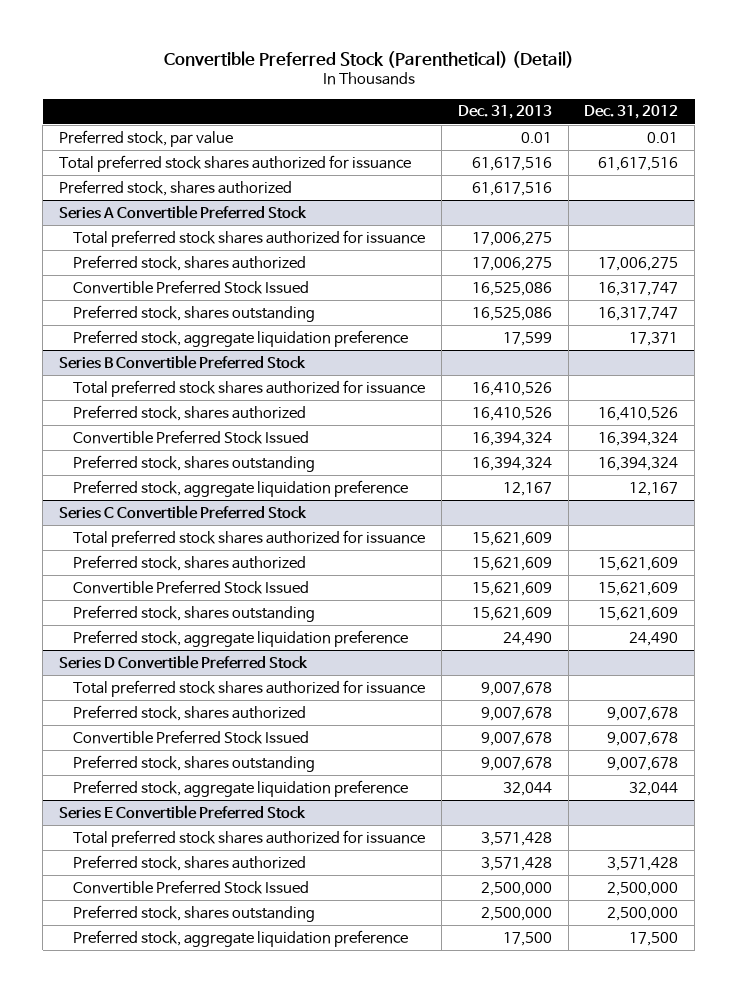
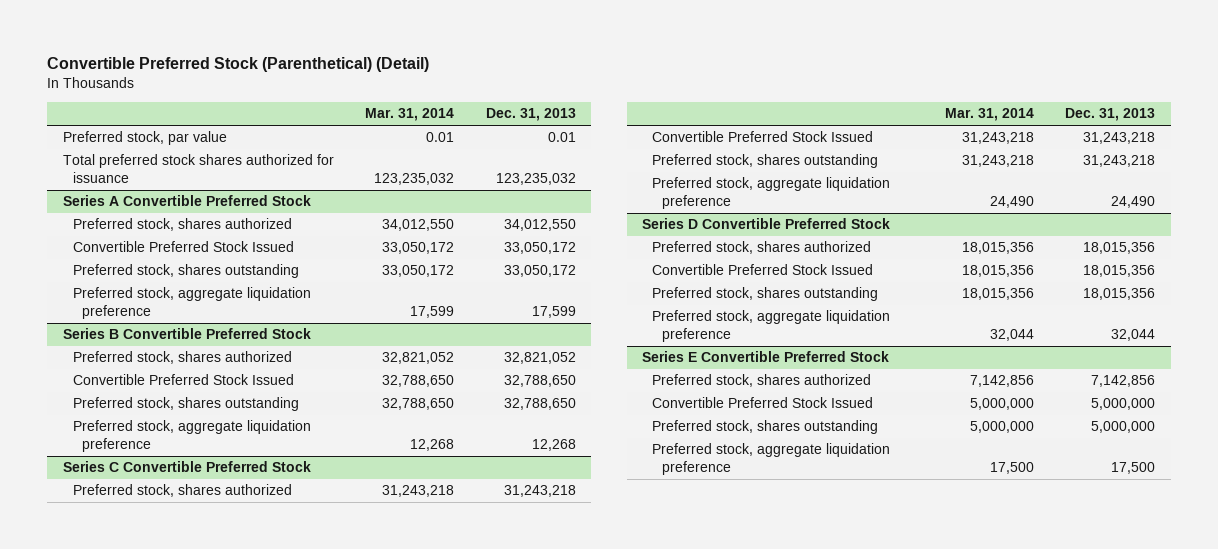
[584,105,679,120] Dec. 31, 2012 -> none
none -> [365,108,455,122] Mar. 31, 2014
[58,179,292,196] Preferred stock, shares authorized -> none
[471,156,552,171] 61,617,516 -> [495,173,576,186] 123,235,032
[72,229,425,247] Total preferred stock shares authorized for issuance -> none
[471,256,552,271] 17,006,275 -> [503,219,576,232] 34,012,550
[471,281,552,296] 16,525,086 -> [503,242,576,255] 33,050,172
[471,306,552,321] 16,525,086 -> [503,265,576,278] 33,050,172
[72,379,425,397] Total preferred stock shares authorized for issuance -> none
[471,406,552,421] 16,410,526 -> [503,352,576,365] 32,821,052
[471,431,552,446] 16,394,324 -> [503,375,576,388] 32,788,650
[471,456,552,471] 16,394,324 -> [503,398,576,411] 32,788,650
[502,481,552,496] 12,167 -> [531,439,576,452] 12,268
[72,529,425,547] Total preferred stock shares authorized for issuance -> none
[471,556,552,571] 15,621,609 -> [503,485,576,498] 31,243,218
[471,581,552,596] 15,621,609 -> [1083,132,1156,145] 31,243,218
[471,606,552,621] 15,621,609 -> [1083,155,1156,168] 31,243,218
[72,679,425,697] Total preferred stock shares authorized for issuance -> none
[480,706,552,721] 9,007,678 -> [1083,242,1156,255] 18,015,356
[480,731,552,746] 9,007,678 -> [1083,265,1156,278] 18,015,356
[480,756,552,771] 9,007,678 -> [1083,288,1156,301] 18,015,356
[72,829,425,847] Total preferred stock shares authorized for issuance -> none
[480,856,552,871] 3,571,428 -> [1091,375,1156,388] 7,142,856
[480,881,552,896] 2,500,000 -> [1091,398,1156,411] 5,000,000
[480,906,552,921] 2,500,000 -> [1091,421,1156,434] 5,000,000

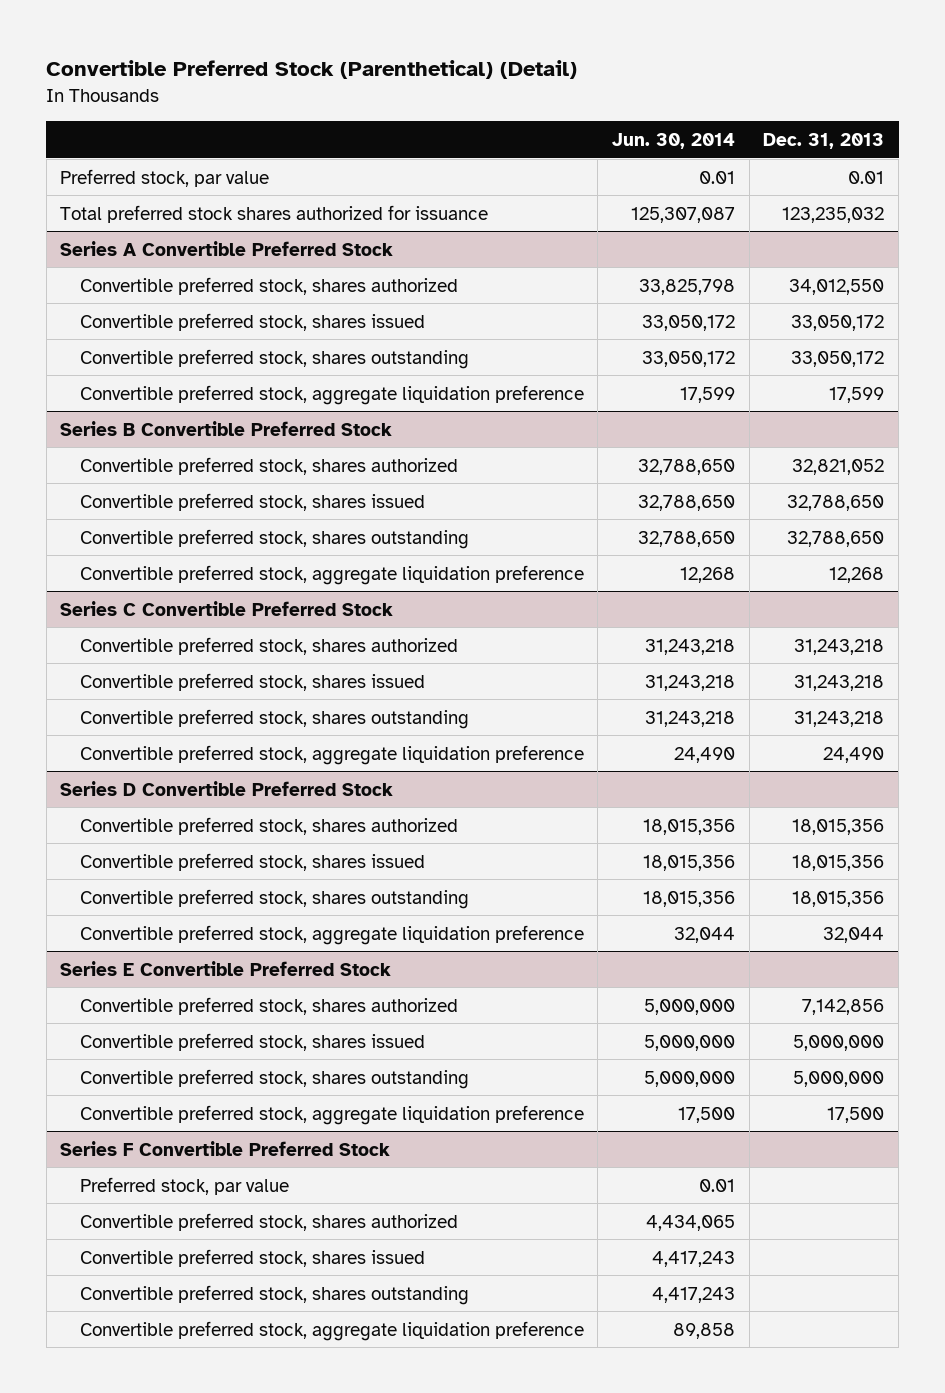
[365,108,455,122] Mar. 31, 2014 -> none
none -> [612,132,736,149] Jun. 30, 2014
[72,218,292,232] Preferred stock, shares authorized -> [79,276,458,295] Convertible preferred stock, shares authorized
[72,241,294,253] Convertible Preferred Stock Issued -> [79,312,425,331] Convertible preferred stock, shares issued
[72,264,299,279] Preferred stock, shares outstanding -> [79,348,469,369] Convertible preferred stock, shares outstanding
[72,287,311,320] Preferred stock, aggregate liquidation preference -> [79,384,584,405] Convertible preferred stock, aggregate liquidation preference
[72,351,292,365] Preferred stock, shares authorized -> [79,456,458,475] Convertible preferred stock, shares authorized
[72,374,294,386] Convertible Preferred Stock Issued -> [79,492,425,511] Convertible preferred stock, shares issued
[72,397,299,412] Preferred stock, shares outstanding -> [79,528,469,549] Convertible preferred stock, shares outstanding
[72,420,311,453] Preferred stock, aggregate liquidation preference -> [79,564,584,585] Convertible preferred stock, aggregate liquidation preference
[72,484,292,498] Preferred stock, shares authorized -> [79,636,458,655] Convertible preferred stock, shares authorized
[652,131,874,143] Convertible Preferred Stock Issued -> [79,672,425,691] Convertible preferred stock, shares issued
[652,154,879,169] Preferred stock, shares outstanding -> [79,708,469,729] Convertible preferred stock, shares outstanding
[652,177,891,210] Preferred stock, aggregate liquidation preference -> [79,744,584,765] Convertible preferred stock, aggregate liquidation preference
[652,241,872,255] Preferred stock, shares authorized -> [79,816,458,835] Convertible preferred stock, shares authorized
[652,264,874,276] Convertible Preferred Stock Issued -> [79,852,425,871] Convertible preferred stock, shares issued
[652,287,879,302] Preferred stock, shares outstanding -> [79,888,469,909] Convertible preferred stock, shares outstanding
[652,310,891,343] Preferred stock, aggregate liquidation preference -> [79,924,584,945] Convertible preferred stock, aggregate liquidation preference
[652,374,872,388] Preferred stock, shares authorized -> [79,996,458,1015] Convertible preferred stock, shares authorized
[652,397,874,409] Convertible Preferred Stock Issued -> [79,1032,425,1051] Convertible preferred stock, shares issued
[652,420,879,435] Preferred stock, shares outstanding -> [79,1068,469,1089] Convertible preferred stock, shares outstanding
[652,443,891,476] Preferred stock, aggregate liquidation preference -> [79,1104,584,1125] Convertible preferred stock, aggregate liquidation preference
none -> [60,1140,391,1156] Series F Convertible Preferred Stock
none -> [79,1176,289,1195] Preferred stock, par value
none -> [79,1212,458,1231] Convertible preferred stock, shares authorized
none -> [79,1248,425,1267] Convertible preferred stock, shares issued
none -> [79,1284,469,1305] Convertible preferred stock, shares outstanding
none -> [79,1320,584,1341] Convertible preferred stock, aggregate liquidation preference

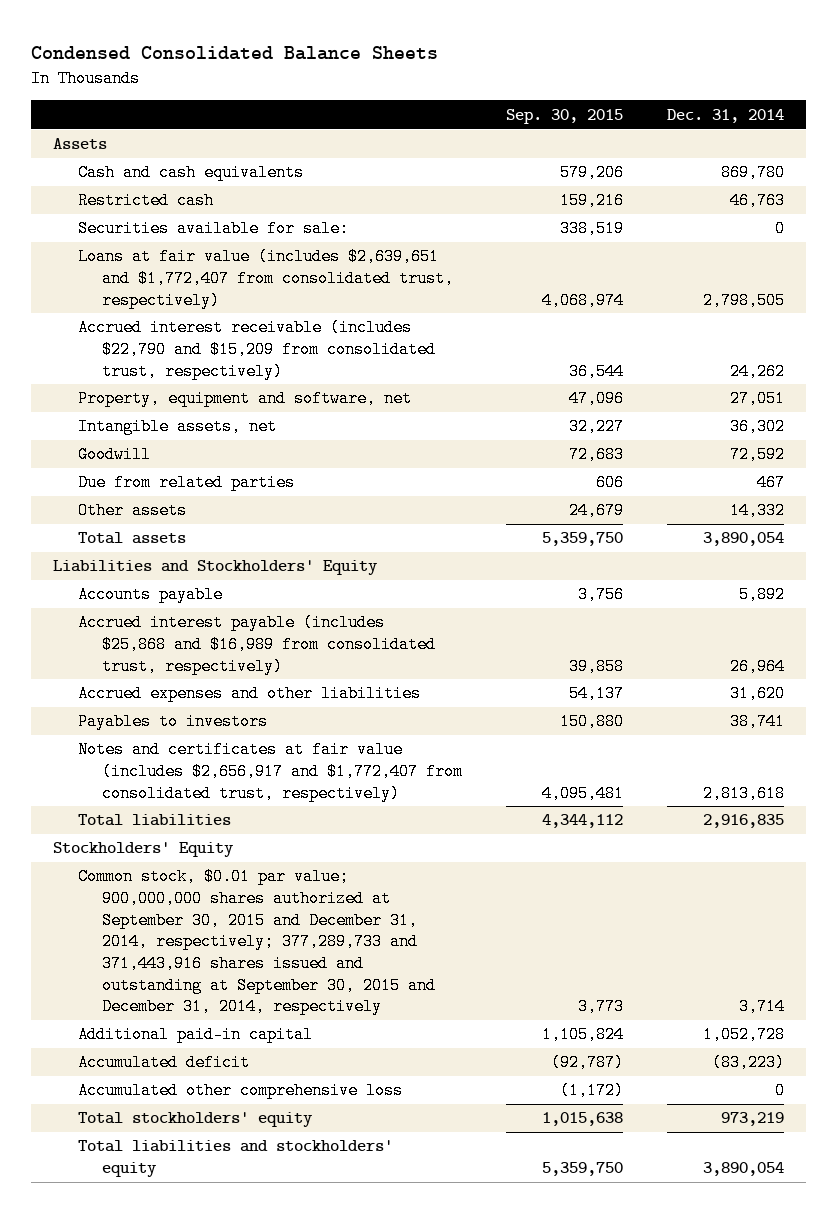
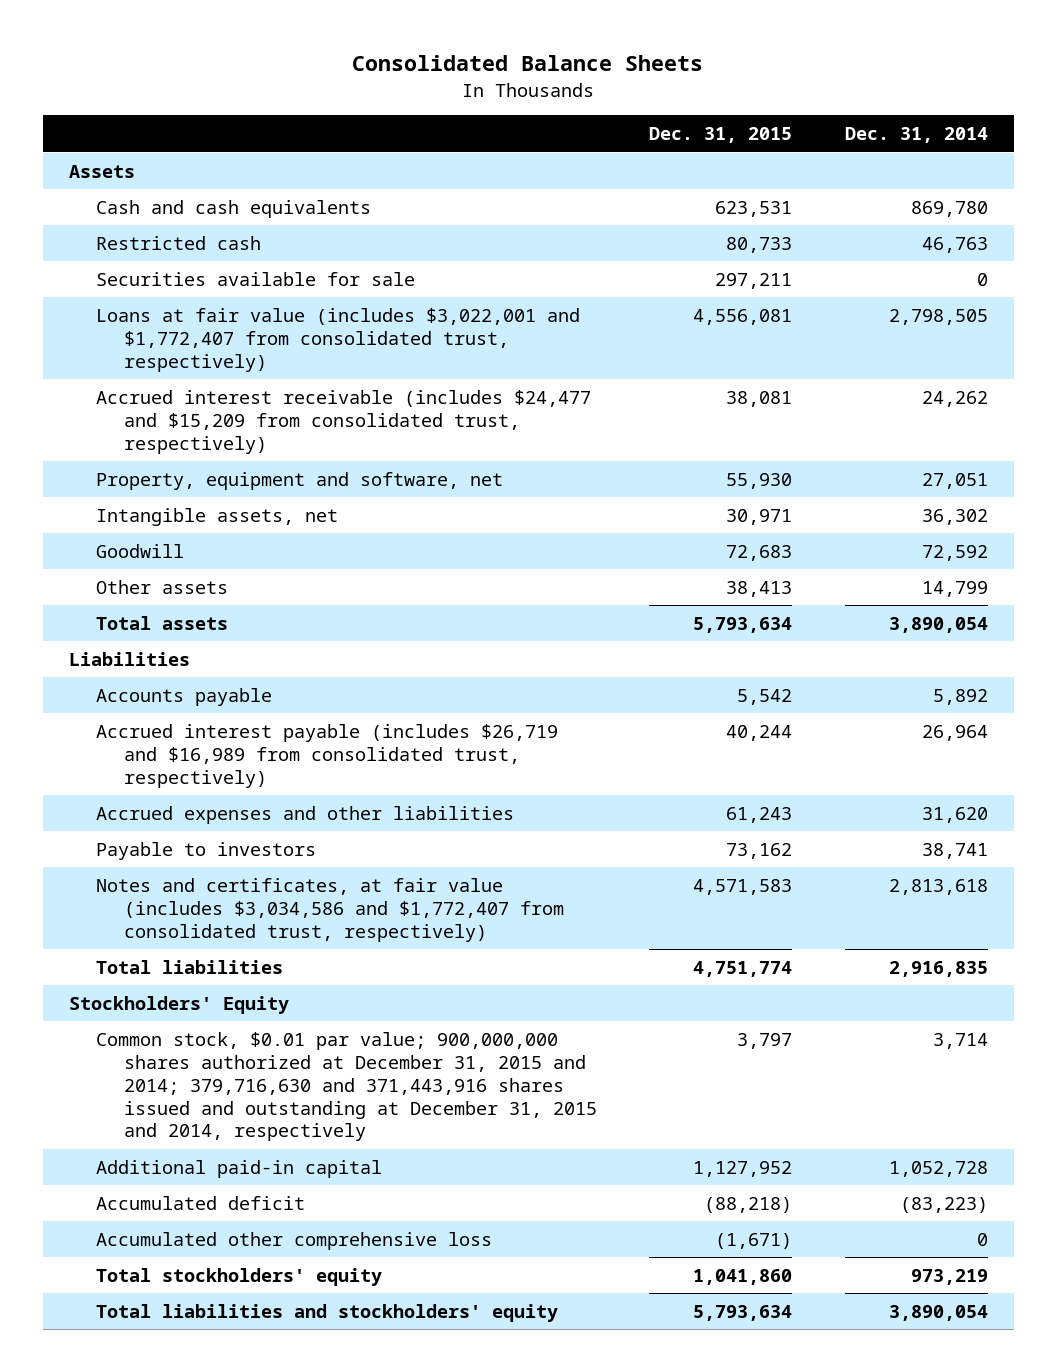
[31,45,439,60] Condensed Consolidated Balance Sheets -> [352,55,704,72] Consolidated Balance Sheets
[506,108,624,124] Sep. 30, 2015 -> none
none -> [649,127,793,144] Dec. 31, 2015
[77,220,349,238] Securities available for sale: -> [96,271,416,286] Securities available for sale
[77,248,455,309] Loans at fair value (includes $2,639,651 and $1,772,407 from consolidated trust, respectively) -> [96,307,581,372] Loans at fair value (includes $3,022,001 and $1,772,407 from consolidated trust, respectively)
[77,319,437,380] Accrued interest receivable (includes $22,790 and $15,209 from consolidated trust, respectively) -> [96,389,592,454] Accrued interest receivable (includes $24,477 and $15,209 from consolidated trust, respectively)
[77,474,295,492] Due from related parties -> none
[729,502,785,520] 14,332 -> [921,580,988,597] 14,799
[53,560,379,576] Liabilities and Stockholders' Equity -> [68,651,190,666] Liabilities
[77,614,437,675] Accrued interest payable (includes $25,868 and $16,989 from consolidated trust, respectively) -> [96,723,559,788] Accrued interest payable (includes $26,719 and $16,989 from consolidated trust, respectively)
[77,713,268,731] Payables to investors -> [96,841,317,860] Payable to investors
[77,741,464,802] Notes and certificates at fair value (includes $2,656,917 and $1,772,407 from consolidated trust, respectively) -> [96,877,564,942] Notes and certificates, at fair value (includes $3,034,586 and $1,772,407 from consolidated trust, respectively)
[77,868,437,1016] Common stock, $0.01 par value; 900,000,000 shares authorized at September 30, 2015 and December 31, 2014, respectively; 377,289,733 and 371,443,916 shares issued and outstanding at September 30, 2015 and December 31, 2014, respectively -> [96,1031,597,1142] Common stock, $0.01 par value; 900,000,000 shares authorized at December 31, 2015 and 2014; 379,716,630 and 371,443,916 shares issued and outstanding at December 31, 2015 and 2014, respectively

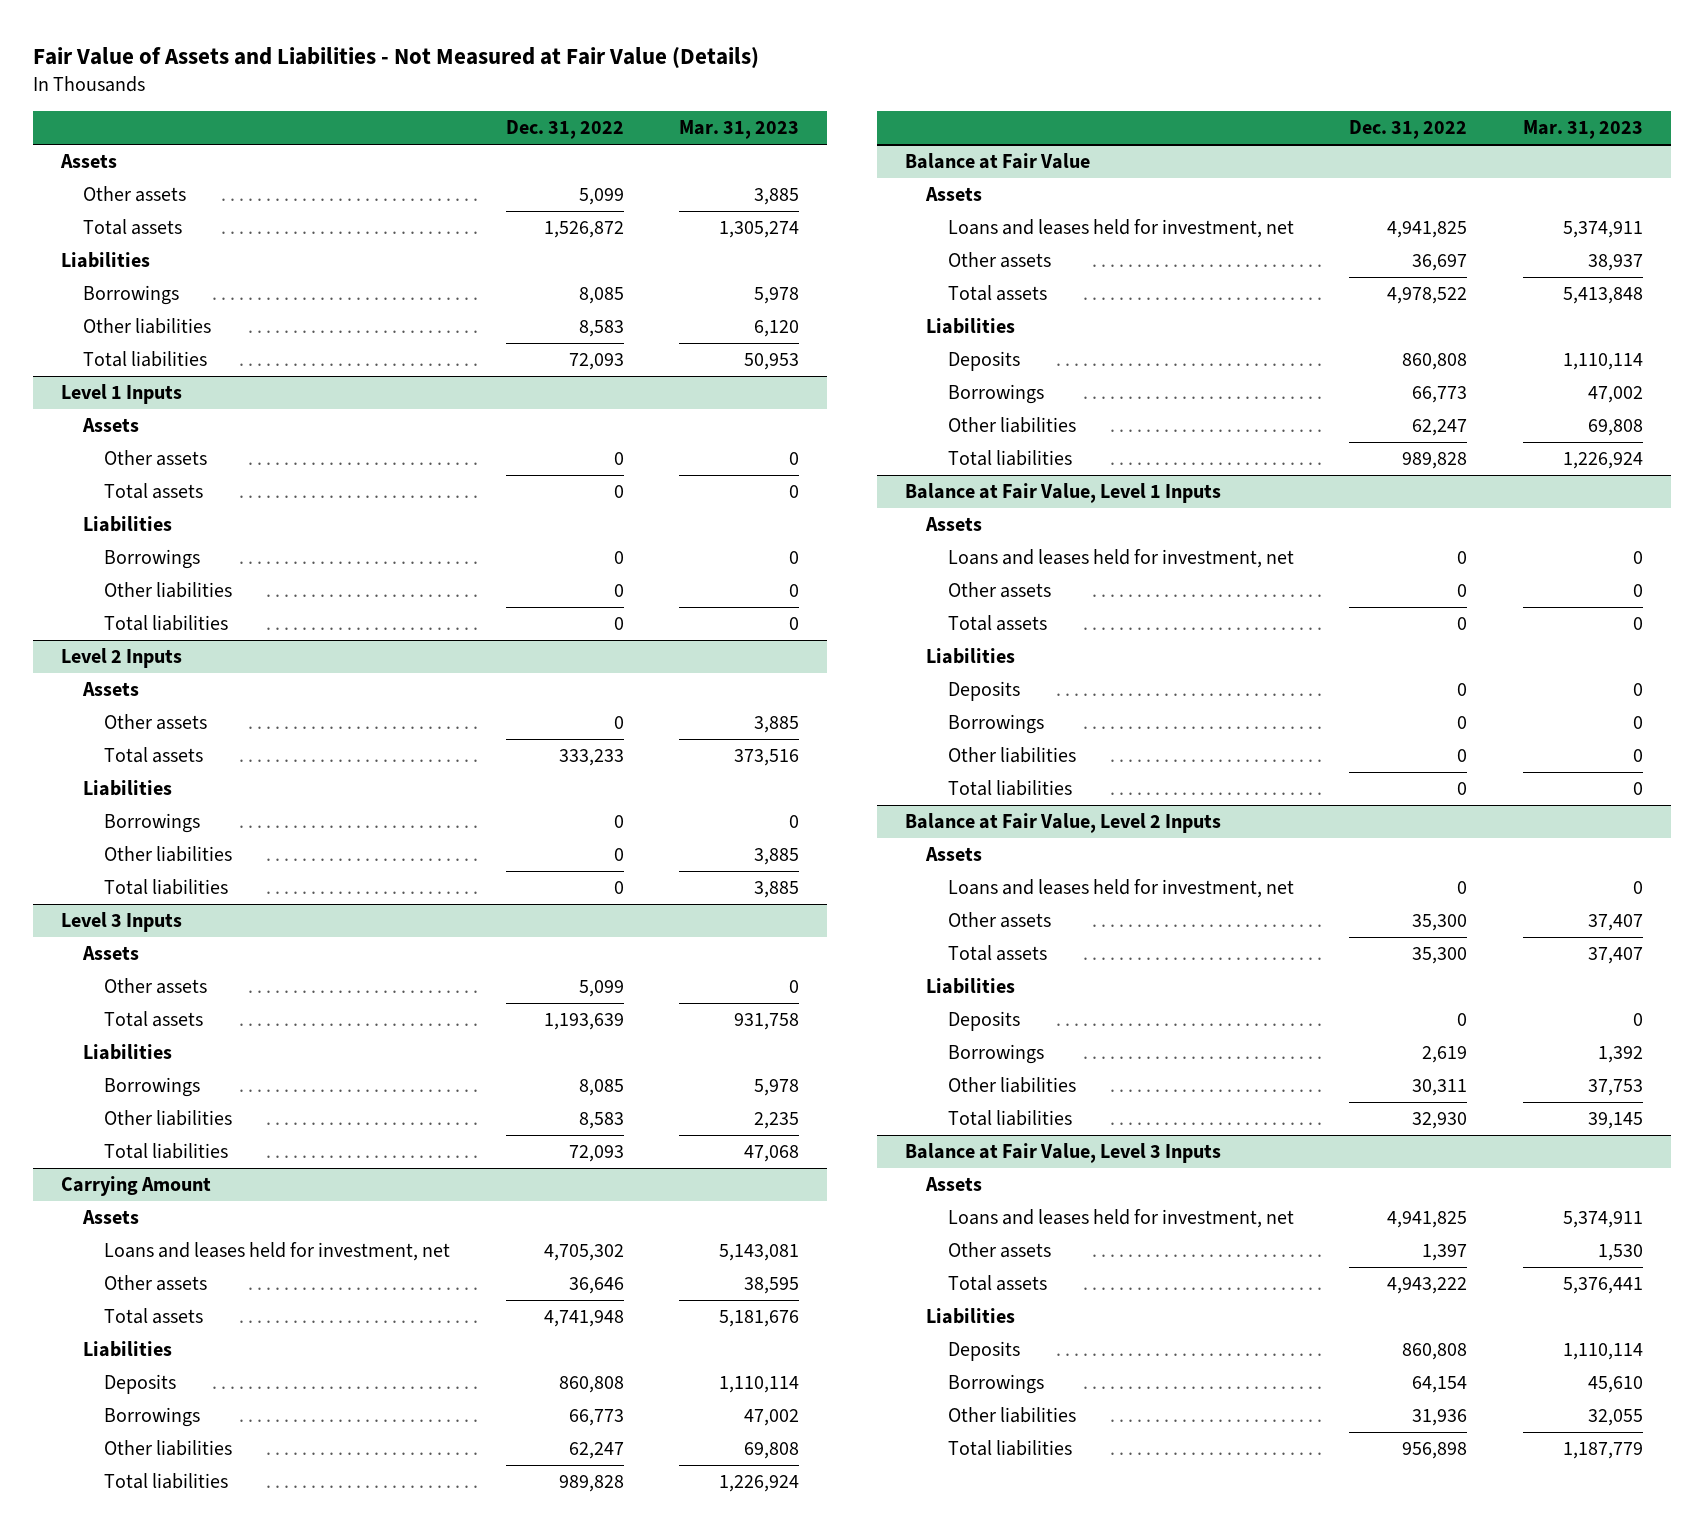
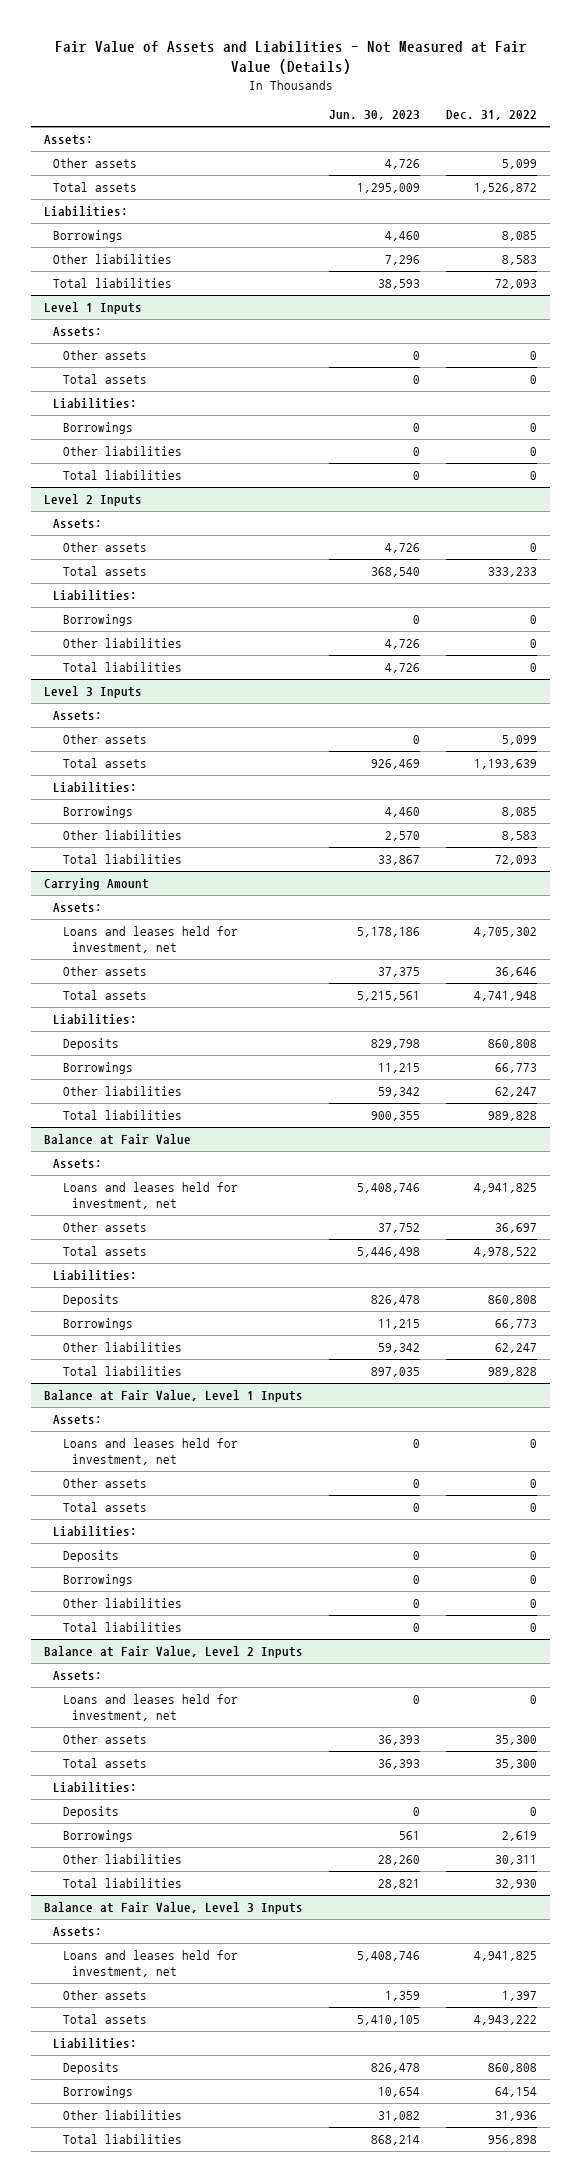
[679,120,800,140] Mar. 31, 2023 -> none
none -> [329,110,421,121] Jun. 30, 2023
[60,154,118,169] Assets -> [44,135,94,146] Assets:
[61,252,151,269] Liabilities -> [44,206,129,218] Liabilities:
[81,418,139,433] Assets -> [53,327,103,338] Assets:
[82,516,172,533] Liabilities -> [53,398,138,410] Liabilities:
[81,682,139,697] Assets -> [53,519,103,530] Assets:
[82,780,172,797] Liabilities -> [53,590,138,602] Liabilities:
[81,946,139,961] Assets -> [53,711,103,722] Assets:
[82,1044,172,1061] Liabilities -> [53,782,138,794] Liabilities:
[81,1210,139,1225] Assets -> [53,903,103,914] Assets:
[82,1341,172,1358] Liabilities -> [53,1014,138,1026] Liabilities:
[925,187,983,202] Assets -> [53,1159,103,1170] Assets:
[926,318,1016,335] Liabilities -> [53,1270,138,1282] Liabilities:
[925,517,983,532] Assets -> [53,1415,103,1426] Assets:
[926,648,1016,665] Liabilities -> [53,1526,138,1538] Liabilities:
[925,847,983,862] Assets -> [53,1671,103,1682] Assets:
[926,978,1016,995] Liabilities -> [53,1782,138,1794] Liabilities:
[925,1177,983,1192] Assets -> [53,1927,103,1938] Assets:
[926,1308,1016,1325] Liabilities -> [53,2038,138,2050] Liabilities:

